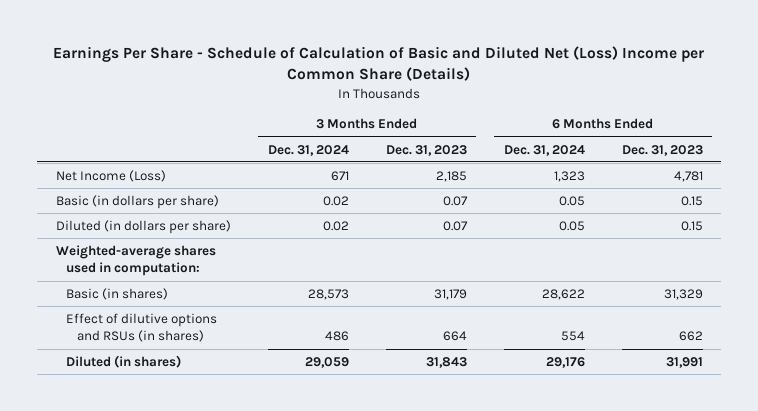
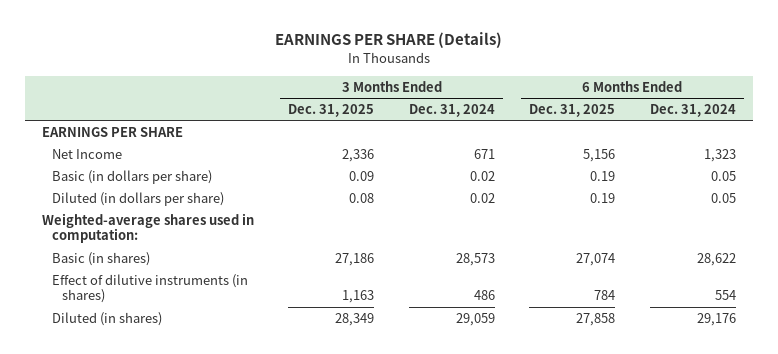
[53,46,705,82] Earnings Per Share - Schedule of Calculation of Basic and Diluted Net (Loss) Income per Common Share (Details) -> [274,32,502,49] EARNINGS PER SHARE (Details)
[385,144,467,156] Dec. 31, 2023 -> none
[621,144,703,156] Dec. 31, 2023 -> none
none -> [288,103,375,117] Dec. 31, 2025
none -> [529,103,616,117] Dec. 31, 2025
none -> [41,126,183,137] EARNINGS PER SHARE
[55,169,166,182] Net Income (Loss) -> [52,148,123,159] Net Income
[66,312,218,343] Effect of dilutive options and RSUs (in shares) -> [52,273,249,304] Effect of dilutive instruments (in shares)

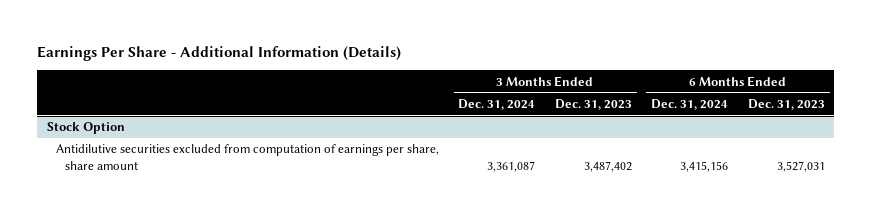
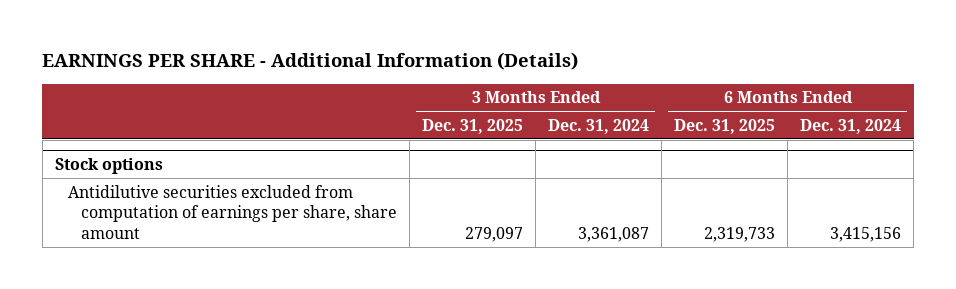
[36,46,401,62] Earnings Per Share - Additional Information (Details) -> [42,52,579,71] EARNINGS PER SHARE - Additional Information (Details)
[554,98,632,110] Dec. 31, 2023 -> none
[747,98,825,110] Dec. 31, 2023 -> none
none -> [422,118,524,134] Dec. 31, 2025
none -> [674,118,776,134] Dec. 31, 2025
[46,122,125,135] Stock Option -> [54,157,163,174] Stock options

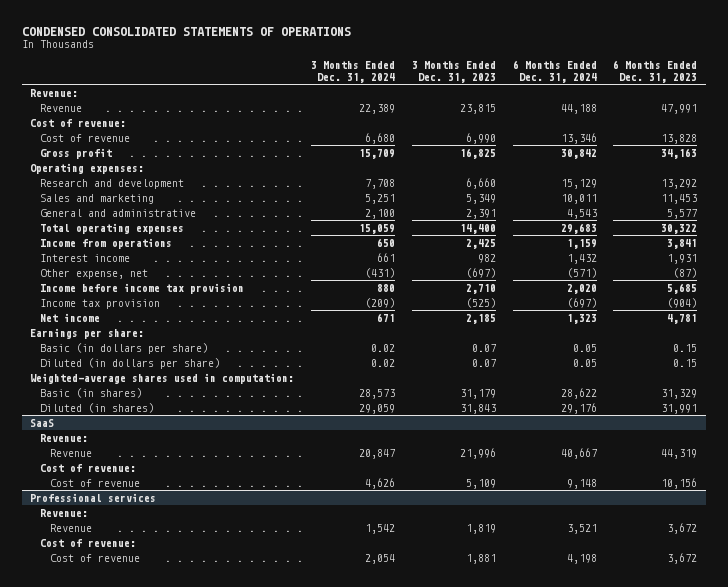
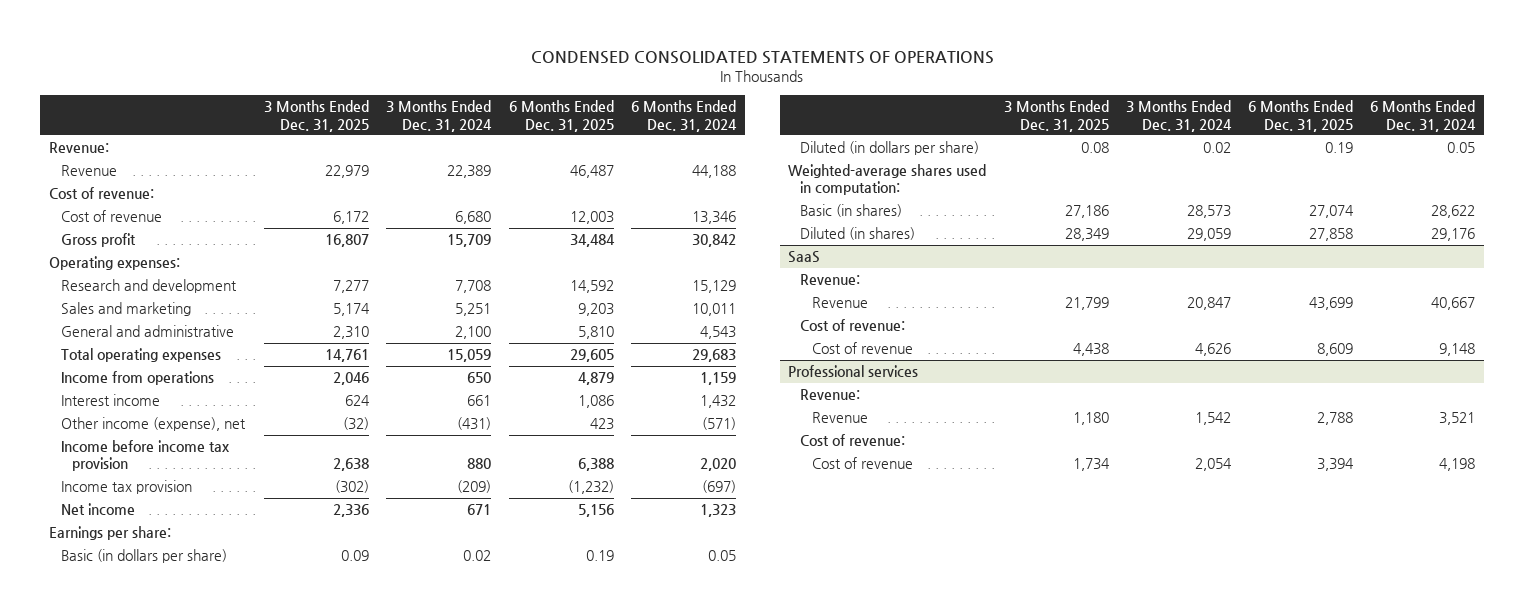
[411,61,496,84] 3 Months Ended Dec. 31, 2023 -> none
[613,60,698,84] 6 Months Ended Dec. 31, 2023 -> none
none -> [264,100,370,132] 3 Months Ended Dec. 31, 2025
none -> [508,100,614,132] 6 Months Ended Dec. 31, 2025
[39,268,148,279] Other expense, net -> [60,417,246,432] Other income (expense), net

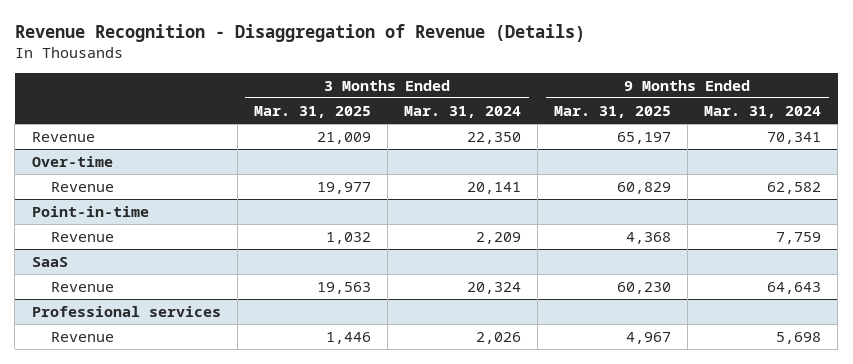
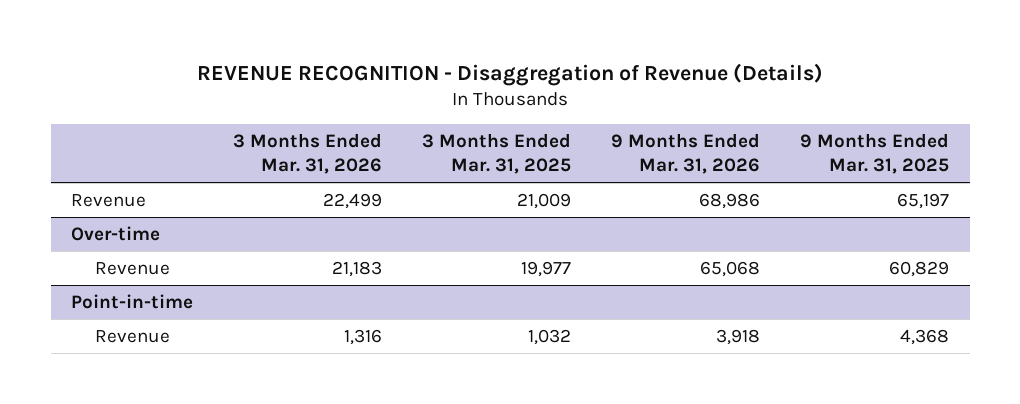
[14,23,585,42] Revenue Recognition - Disaggregation of Revenue (Details) -> [197,62,824,86] REVENUE RECOGNITION - Disaggregation of Revenue (Details)
[403,105,521,118] Mar. 31, 2024 -> none
[704,105,822,118] Mar. 31, 2024 -> none
none -> [232,133,382,175] 3 Months Ended Mar. 31, 2026
none -> [611,133,761,175] 9 Months Ended Mar. 31, 2026
[31,256,68,267] SaaS -> none
[50,281,114,292] Revenue -> none
[31,305,221,317] Professional services -> none
[50,331,114,342] Revenue -> none

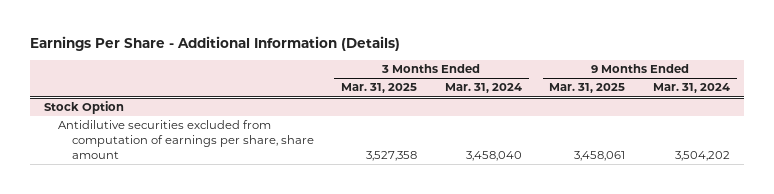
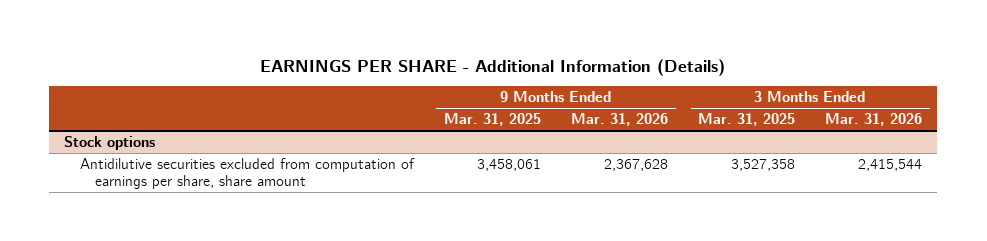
[30,36,401,52] Earnings Per Share - Additional Information (Details) -> [260,58,726,76] EARNINGS PER SHARE - Additional Information (Details)
[444,83,522,94] Mar. 31, 2024 -> none
[653,83,731,94] Mar. 31, 2024 -> none
none -> [571,113,669,127] Mar. 31, 2026
none -> [825,113,923,127] Mar. 31, 2026
[44,101,125,115] Stock Option -> [64,136,156,151] Stock options

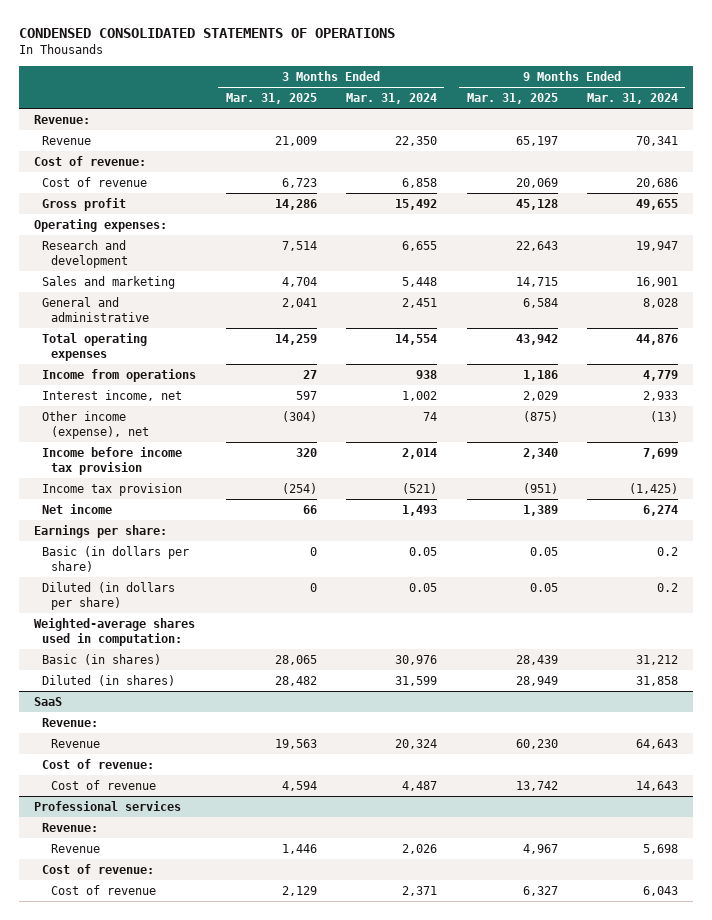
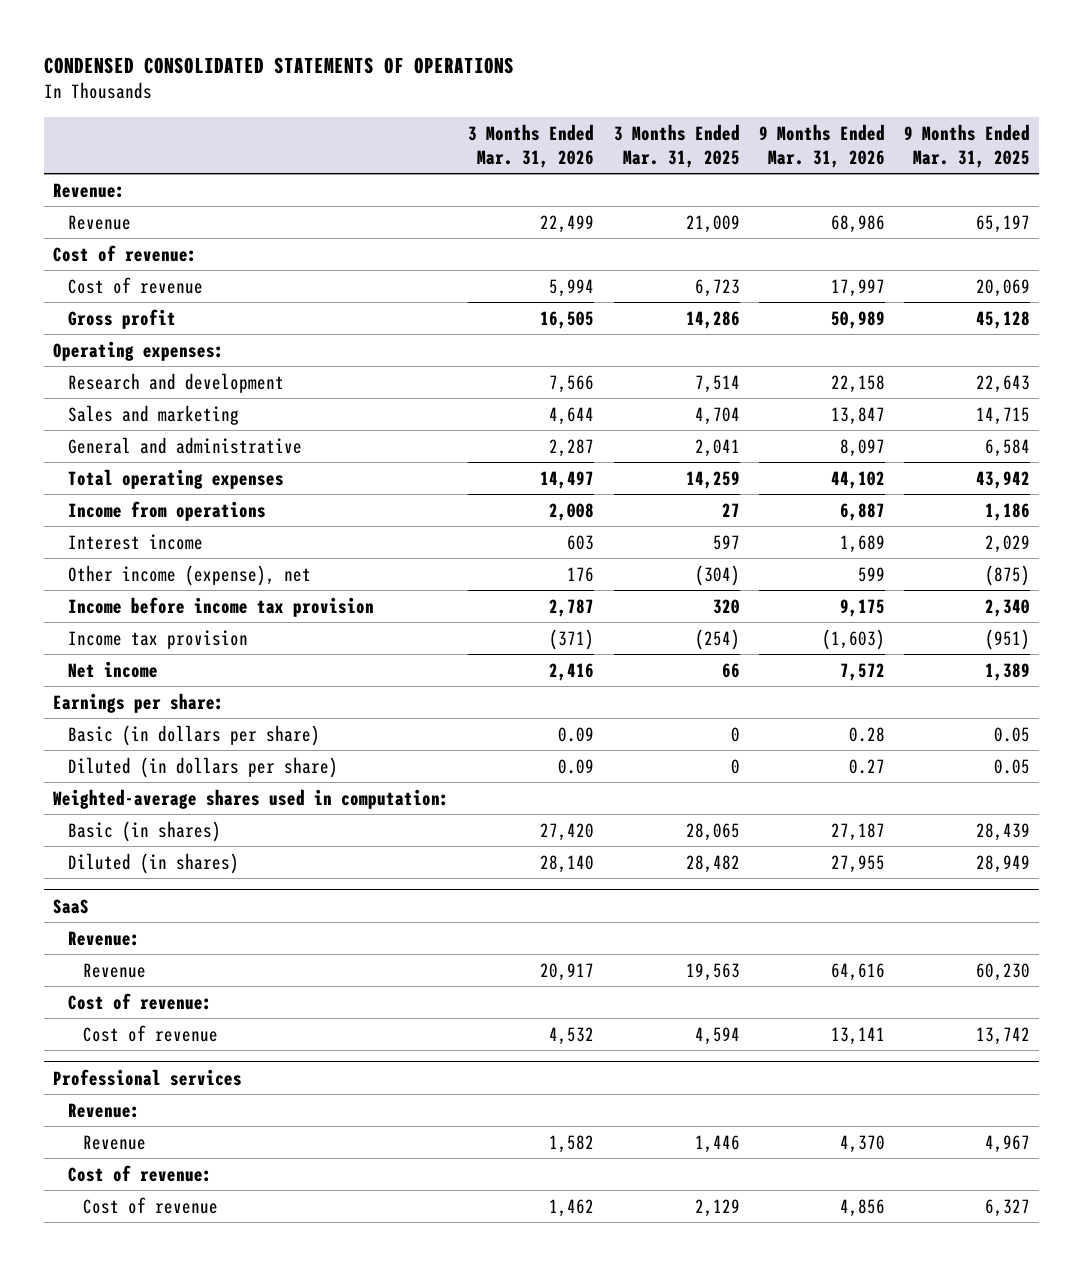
[346,93,438,105] Mar. 31, 2024 -> none
[586,93,678,105] Mar. 31, 2024 -> none
none -> [468,124,595,168] 3 Months Ended Mar. 31, 2026
none -> [758,124,885,168] 9 Months Ended Mar. 31, 2026
[42,389,183,401] Interest income, net -> [68,533,204,550] Interest income

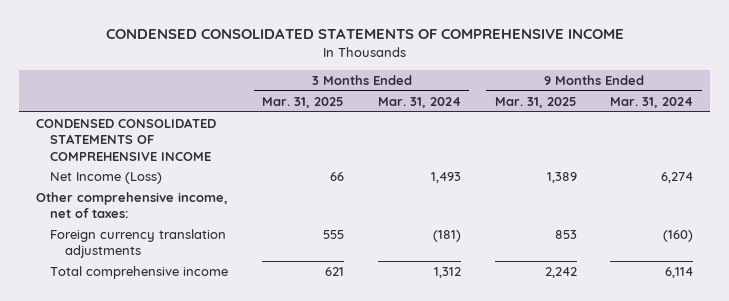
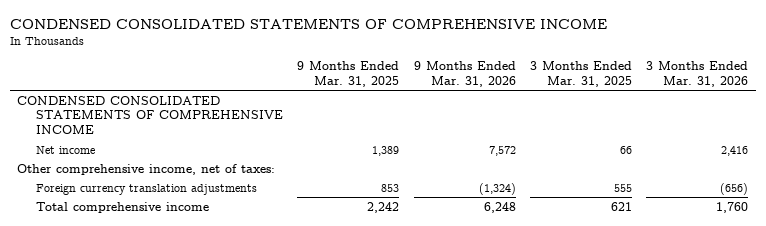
[377,96,461,108] Mar. 31, 2024 -> none
[610,96,694,108] Mar. 31, 2024 -> none
none -> [413,61,516,87] 9 Months Ended Mar. 31, 2026
none -> [646,61,749,87] 3 Months Ended Mar. 31, 2026
[50,172,163,185] Net Income (Loss) -> [35,145,95,154] Net income

